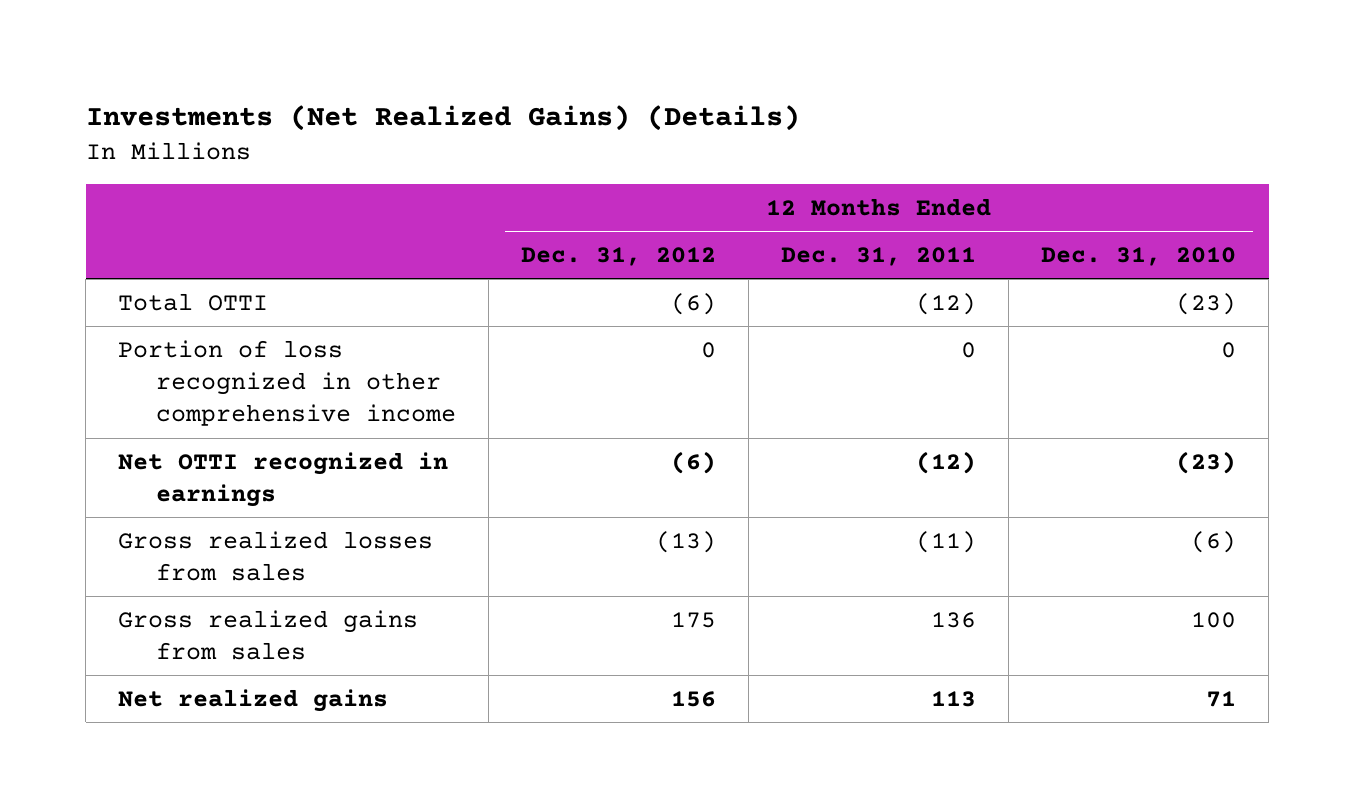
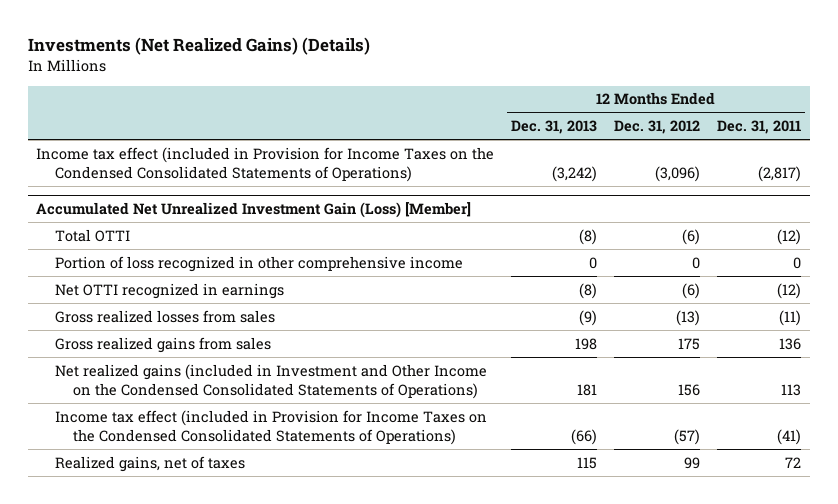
[1041,246,1237,266] Dec. 31, 2010 -> none
none -> [511,120,598,135] Dec. 31, 2013
none -> [36,146,495,182] Income tax effect (included in Provision for Income Taxes on the Condensed Consolidated Statements of Operations)
none -> [36,202,472,219] Accumulated Net Unrealized Investment Gain (Loss) [Member]
[118,688,389,712] Net realized gains -> [54,363,487,399] Net realized gains (included in Investment and Other Income on the Condensed Consolidated Statements of Operations)
none -> [54,409,487,445] Income tax effect (included in Provision for Income Taxes on the Condensed Consolidated Statements of Operations)
none -> [54,455,245,472] Realized gains, net of taxes

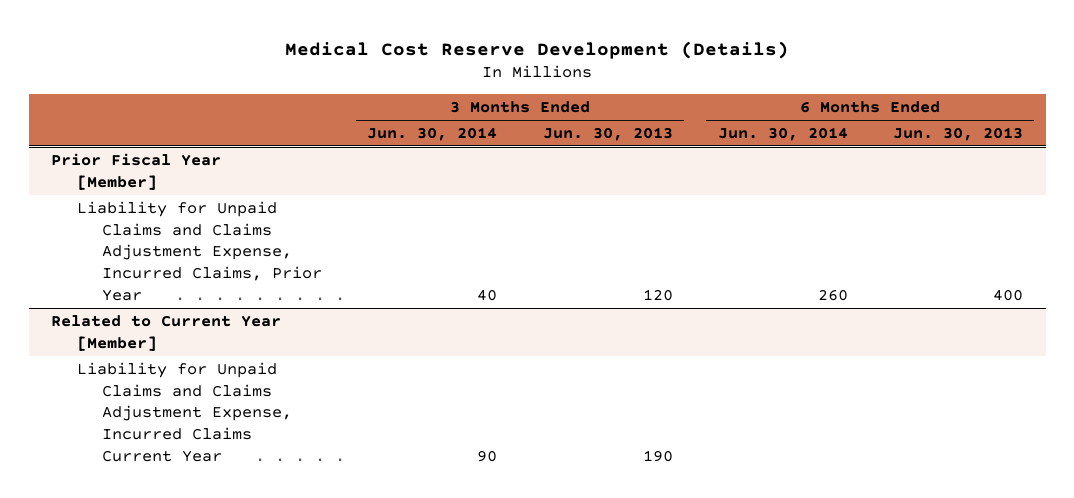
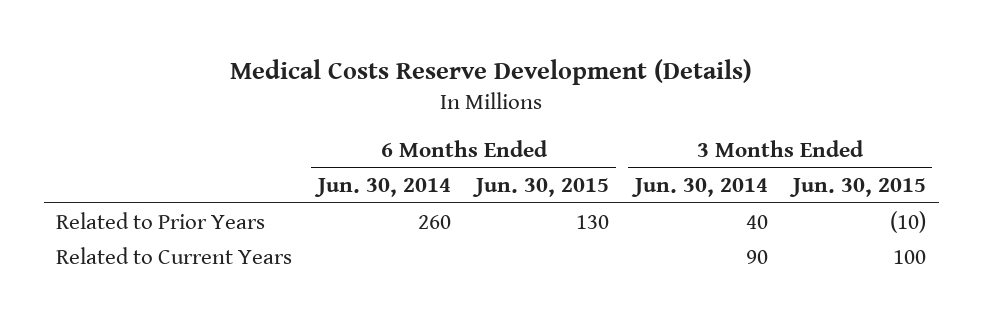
[285,40,790,59] Medical Cost Reserve Development (Details) -> [230,58,753,85] Medical Costs Reserve Development (Details)
[542,126,673,141] Jun. 30, 2013 -> none
[893,126,1024,141] Jun. 30, 2013 -> none
none -> [472,178,610,198] Jun. 30, 2015
none -> [788,178,926,198] Jun. 30, 2015
[51,152,222,190] Prior Fiscal Year [Member] -> none
[51,314,282,351] Related to Current Year [Member] -> none
[76,200,322,301] Liability for Unpaid Claims and Claims Adjustment Expense, Incurred Claims, Prior Year -> [56,211,266,229] Related to Prior Years
[76,361,292,462] Liability for Unpaid Claims and Claims Adjustment Expense, Incurred Claims Current Year -> [56,246,293,264] Related to Current Years

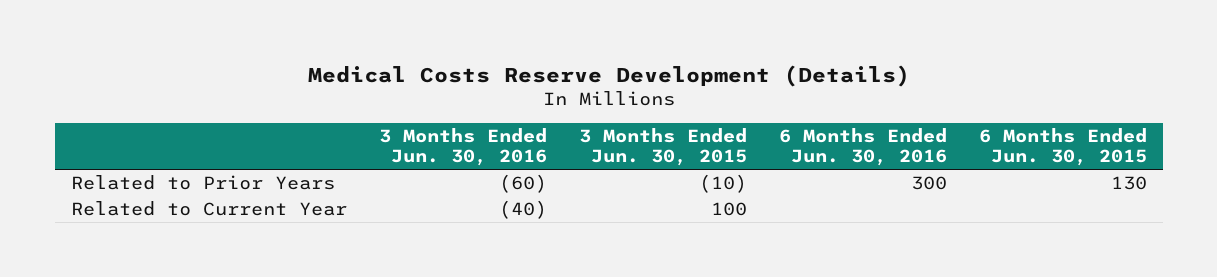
[313,178,451,198] Jun. 30, 2014 -> none
[630,178,768,198] Jun. 30, 2014 -> none
none -> [378,127,547,167] 3 Months Ended Jun. 30, 2016
none -> [778,127,947,167] 6 Months Ended Jun. 30, 2016
[56,246,293,264] Related to Current Years -> [70,201,347,217] Related to Current Year

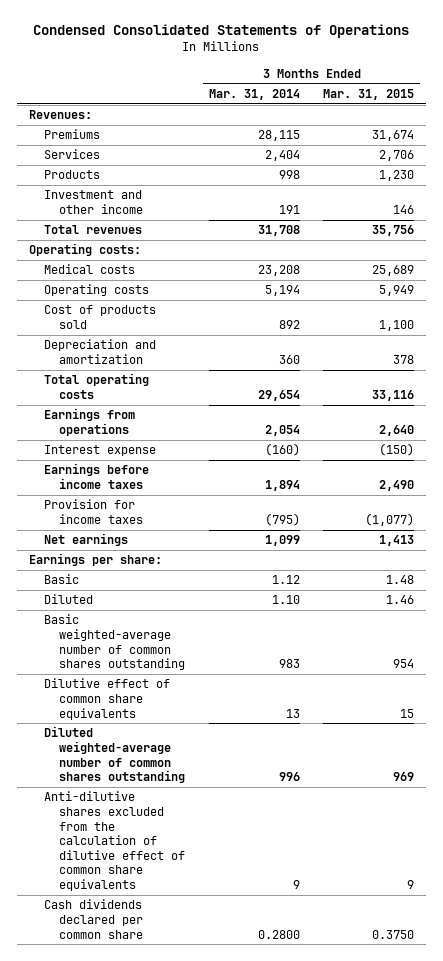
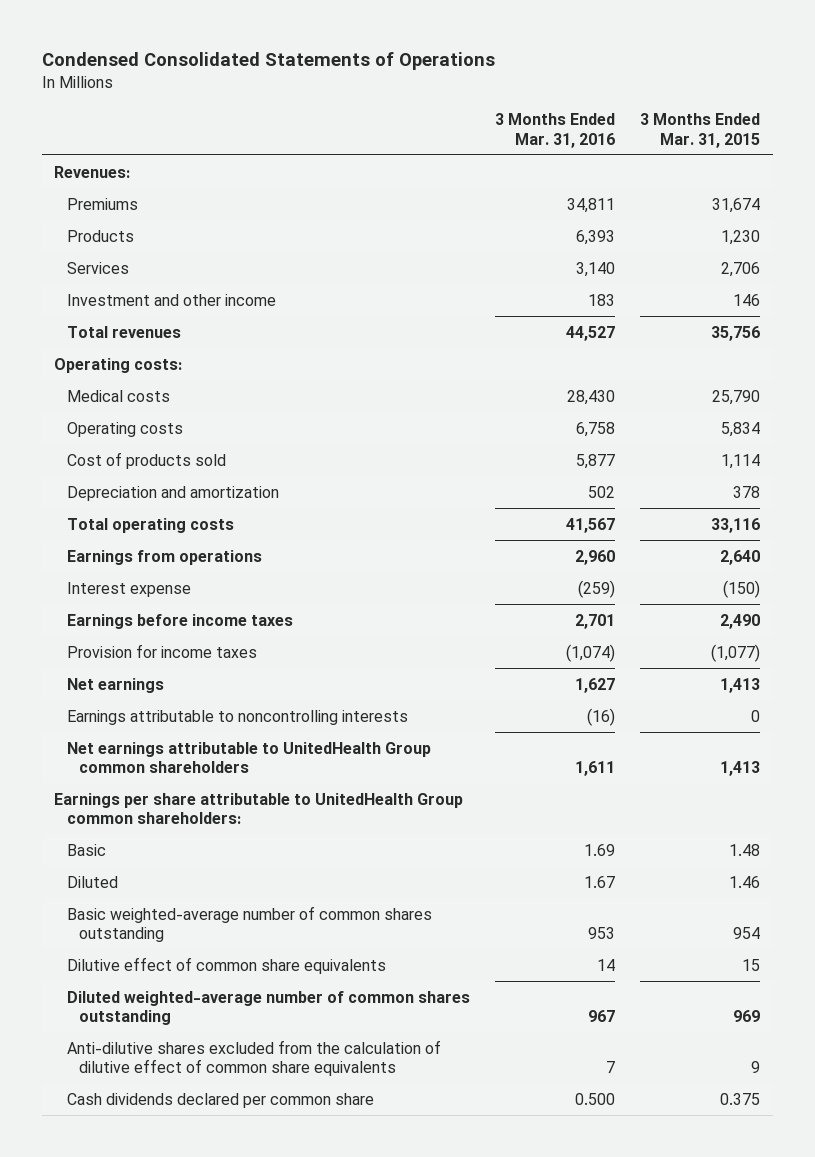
[208,88,300,100] Mar. 31, 2014 -> none
none -> [495,113,616,148] 3 Months Ended Mar. 31, 2016
[43,149,100,160] Services -> [66,261,129,274] Services
[372,265,415,277] 25,689 -> [712,389,761,405] 25,790
[379,285,415,297] 5,949 -> [721,421,761,437] 5,834
[379,320,415,332] 1,100 -> [721,453,761,469] 1,114
none -> [66,709,408,725] Earnings attributable to noncontrolling interests
none -> [66,741,431,773] Net earnings attributable to UnitedHealth Group common shareholders
[28,553,162,567] Earnings per share: -> [54,792,464,824] Earnings per share attributable to UnitedHealth Group common shareholders:
[372,929,415,939] 0.3750 -> [720,1092,761,1105] 0.375

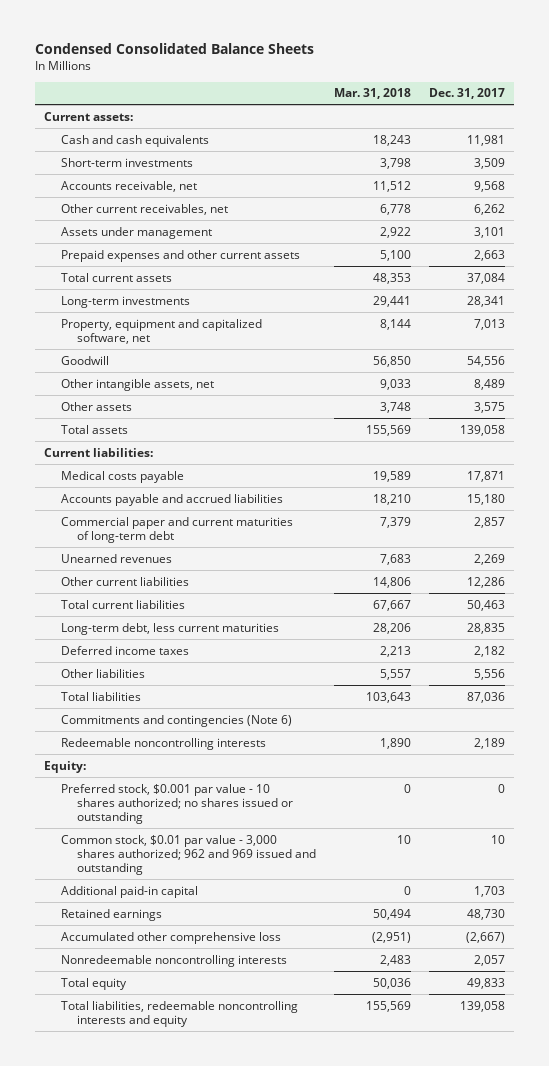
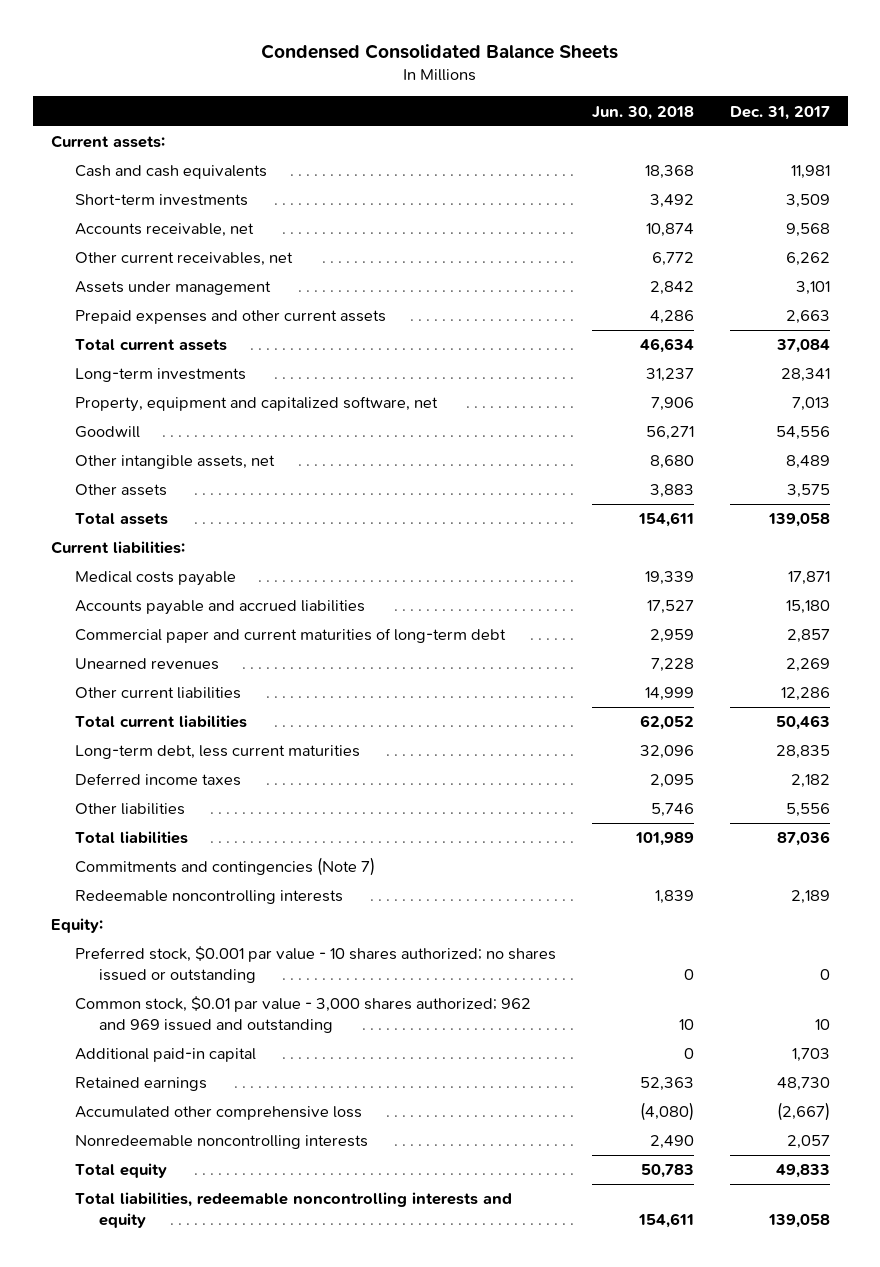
[333,88,411,100] Mar. 31, 2018 -> none
none -> [591,105,694,120] Jun. 30, 2018
[60,714,292,727] Commitments and contingencies (Note 6) -> [75,857,376,877] Commitments and contingencies (Note 7)

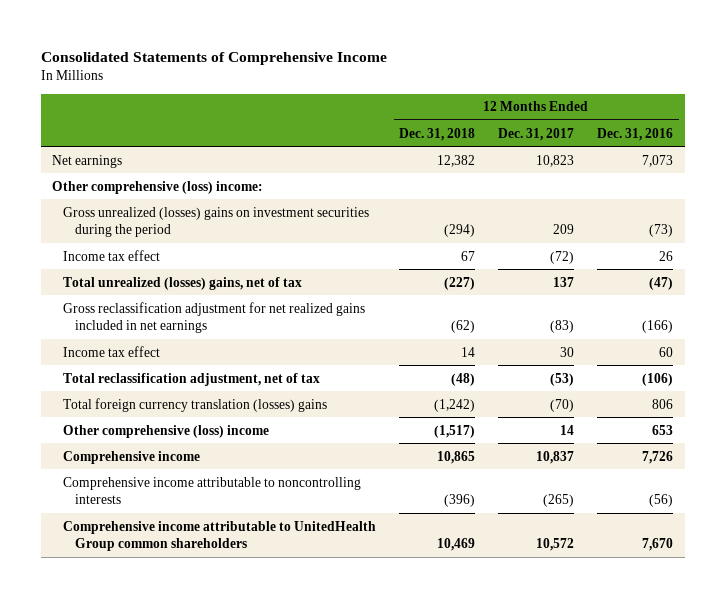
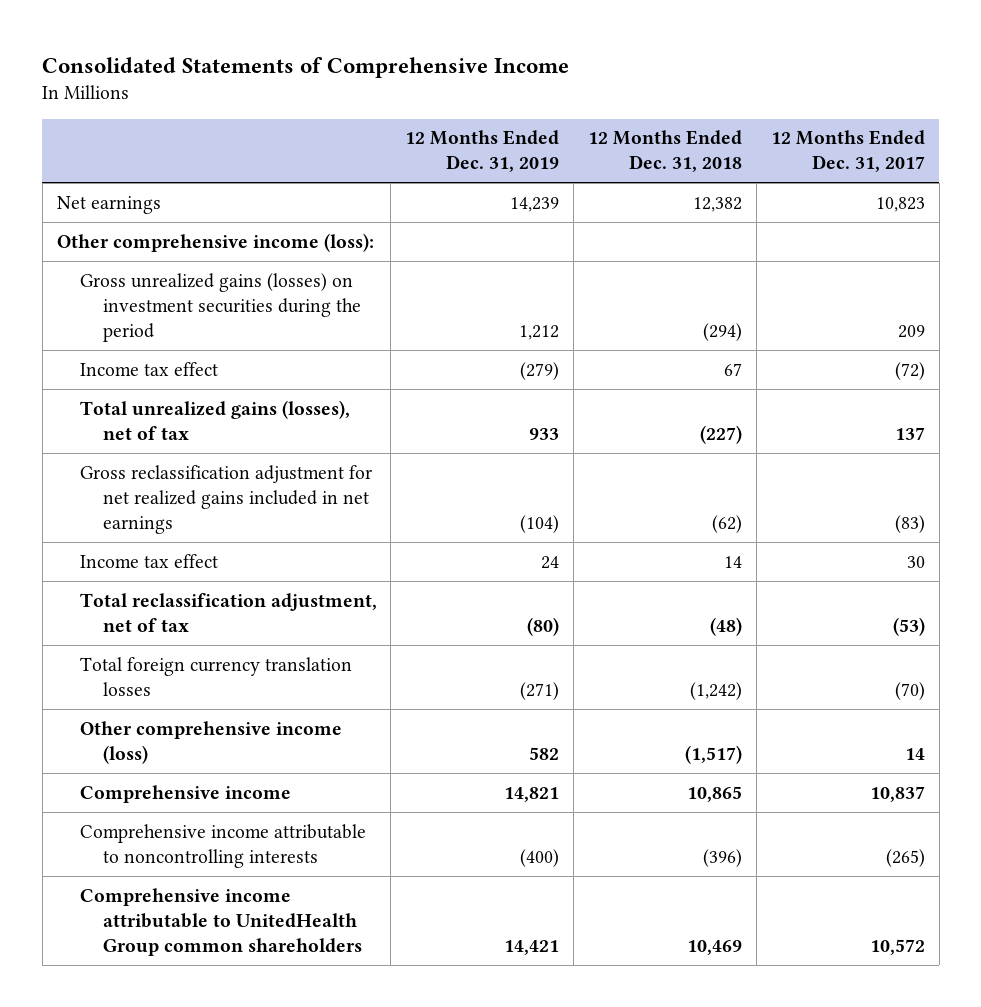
[597,127,674,141] Dec. 31, 2016 -> none
none -> [405,130,560,173] 12 Months Ended Dec. 31, 2019
[52,180,264,194] Other comprehensive (loss) income: -> [56,232,374,252] Other comprehensive income (loss):
[63,206,370,238] Gross unrealized (losses) gains on investment securities during the period -> [79,272,361,343] Gross unrealized gains (losses) on investment securities during the period
[63,276,303,290] Total unrealized (losses) gains, net of tax -> [79,399,350,440] Total unrealized gains (losses), net of tax
[63,397,328,412] Total foreign currency translation (losses) gains -> [79,656,352,696] Total foreign currency translation losses
[63,424,270,438] Other comprehensive (loss) income -> [79,720,342,764] Other comprehensive income (loss)

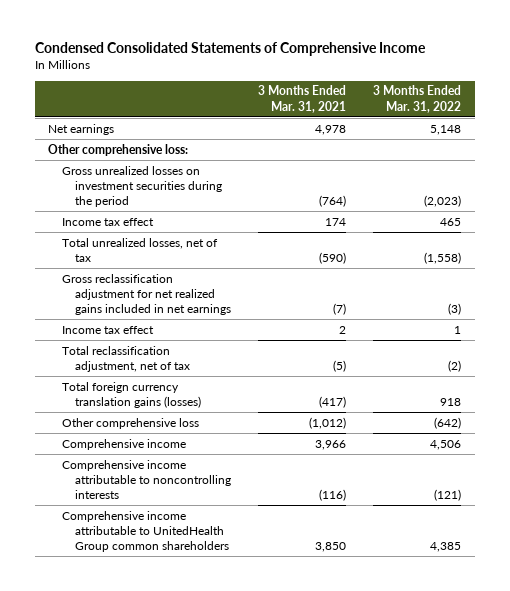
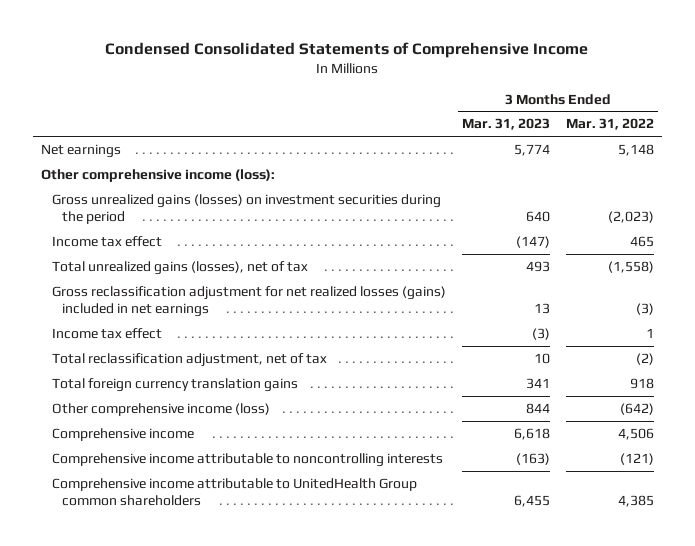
[257,85,346,113] 3 Months Ended Mar. 31, 2021 -> none
none -> [461,118,550,131] Mar. 31, 2023
[48,143,189,156] Other comprehensive loss: -> [40,168,275,182] Other comprehensive income (loss):
[61,165,222,208] Gross unrealized losses on investment securities during the period -> [51,193,441,224] Gross unrealized gains (losses) on investment securities during the period
[61,237,218,262] Total unrealized losses, net of tax -> [51,260,308,275] Total unrealized gains (losses), net of tax
[61,273,231,316] Gross reclassification adjustment for net realized gains included in net earnings -> [51,285,446,317] Gross reclassification adjustment for net realized losses (gains) included in net earnings
[61,381,201,408] Total foreign currency translation gains (losses) -> [51,377,298,392] Total foreign currency translation gains
[61,417,199,429] Other comprehensive loss -> [51,402,270,416] Other comprehensive income (loss)

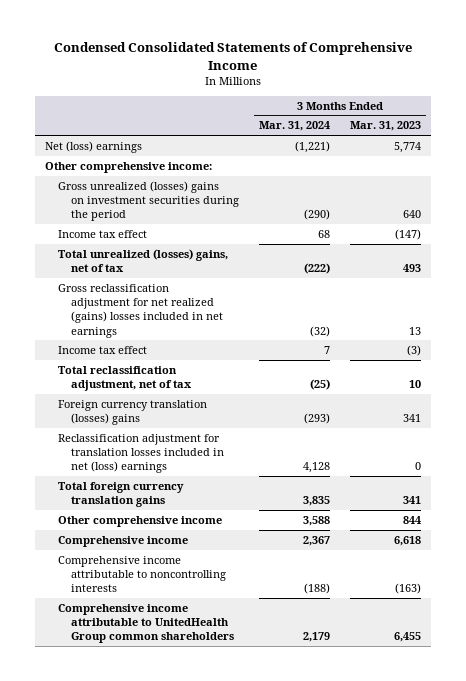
[566,118,655,131] Mar. 31, 2022 -> none
none -> [258,121,330,132] Mar. 31, 2024
[40,143,121,158] Net earnings -> [45,140,143,153] Net (loss) earnings
[40,168,275,182] Other comprehensive income (loss): -> [45,161,213,173] Other comprehensive income:
[51,193,441,224] Gross unrealized gains (losses) on investment securities during the period -> [57,180,239,222] Gross unrealized (losses) gains on investment securities during the period
[51,260,308,275] Total unrealized gains (losses), net of tax -> [57,248,228,273] Total unrealized (losses) gains, net of tax
[51,285,446,317] Gross reclassification adjustment for net realized losses (gains) included in net earnings -> [57,283,223,338] Gross reclassification adjustment for net realized (gains) losses included in net earnings
none -> [57,399,207,426] Foreign currency translation (losses) gains
none -> [57,433,224,474] Reclassification adjustment for translation losses included in net (loss) earnings
[51,402,270,416] Other comprehensive income (loss) -> [57,515,222,527] Other comprehensive income

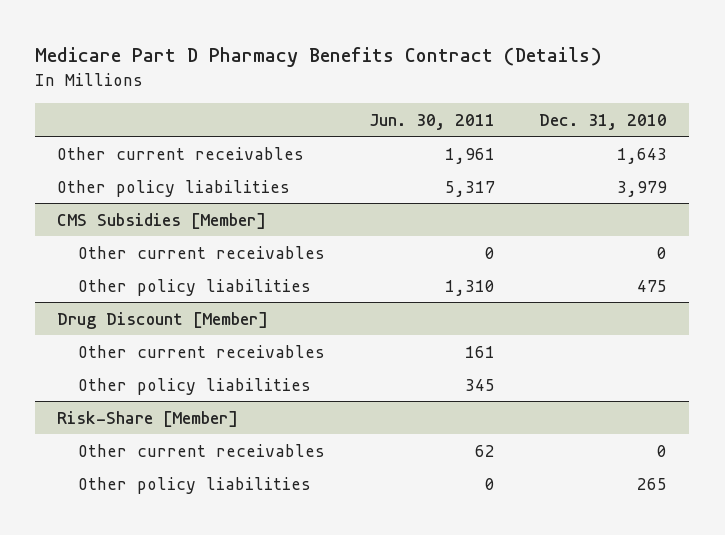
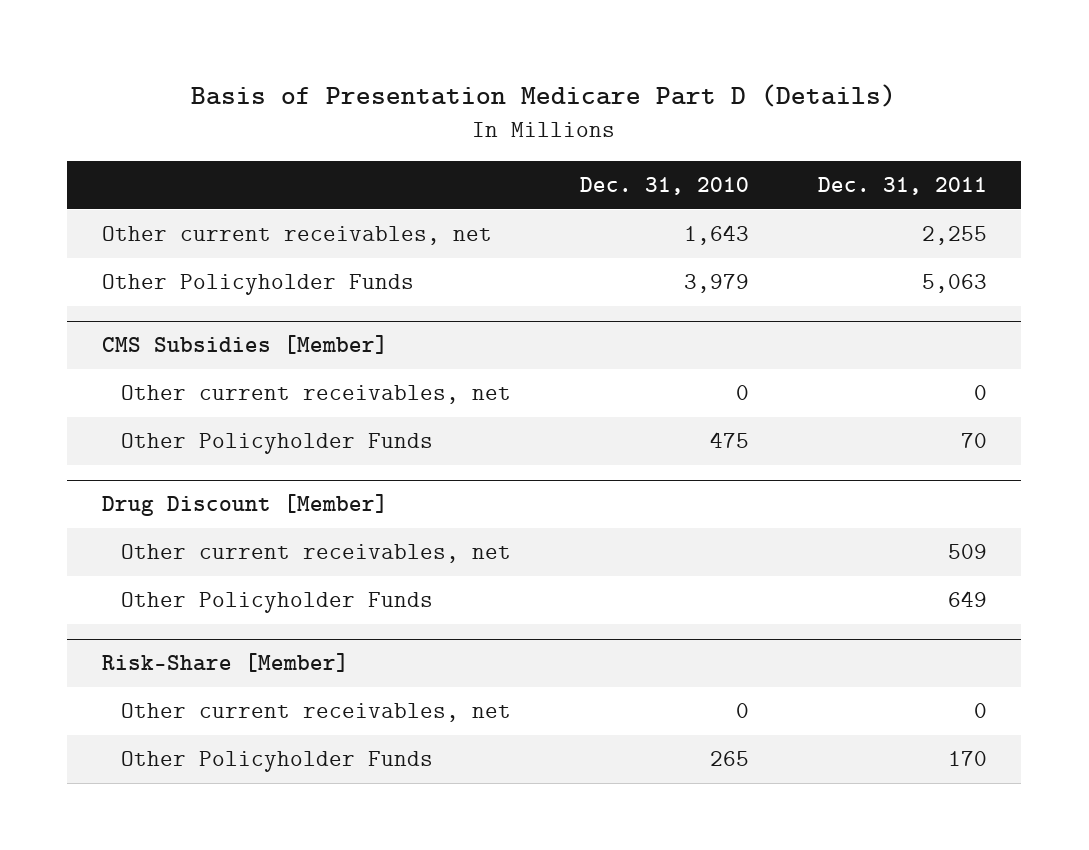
[35,47,603,68] Medicare Part D Pharmacy Benefits Contract (Details) -> [191,84,897,108] Basis of Presentation Medicare Part D (Details)
[368,113,495,130] Jun. 30, 2011 -> none
none -> [817,177,987,196] Dec. 31, 2011
[57,146,305,160] Other current receivables -> [101,226,492,246] Other current receivables, net
[57,179,291,197] Other policy liabilities -> [101,274,414,296] Other Policyholder Funds
[77,245,325,259] Other current receivables -> [120,385,511,405] Other current receivables, net
[77,278,311,296] Other policy liabilities -> [120,433,433,455] Other Policyholder Funds
[77,344,325,358] Other current receivables -> [120,544,511,564] Other current receivables, net
[77,377,311,395] Other policy liabilities -> [120,592,433,614] Other Policyholder Funds
[77,443,325,457] Other current receivables -> [120,703,511,723] Other current receivables, net
[77,476,311,494] Other policy liabilities -> [120,751,433,773] Other Policyholder Funds

